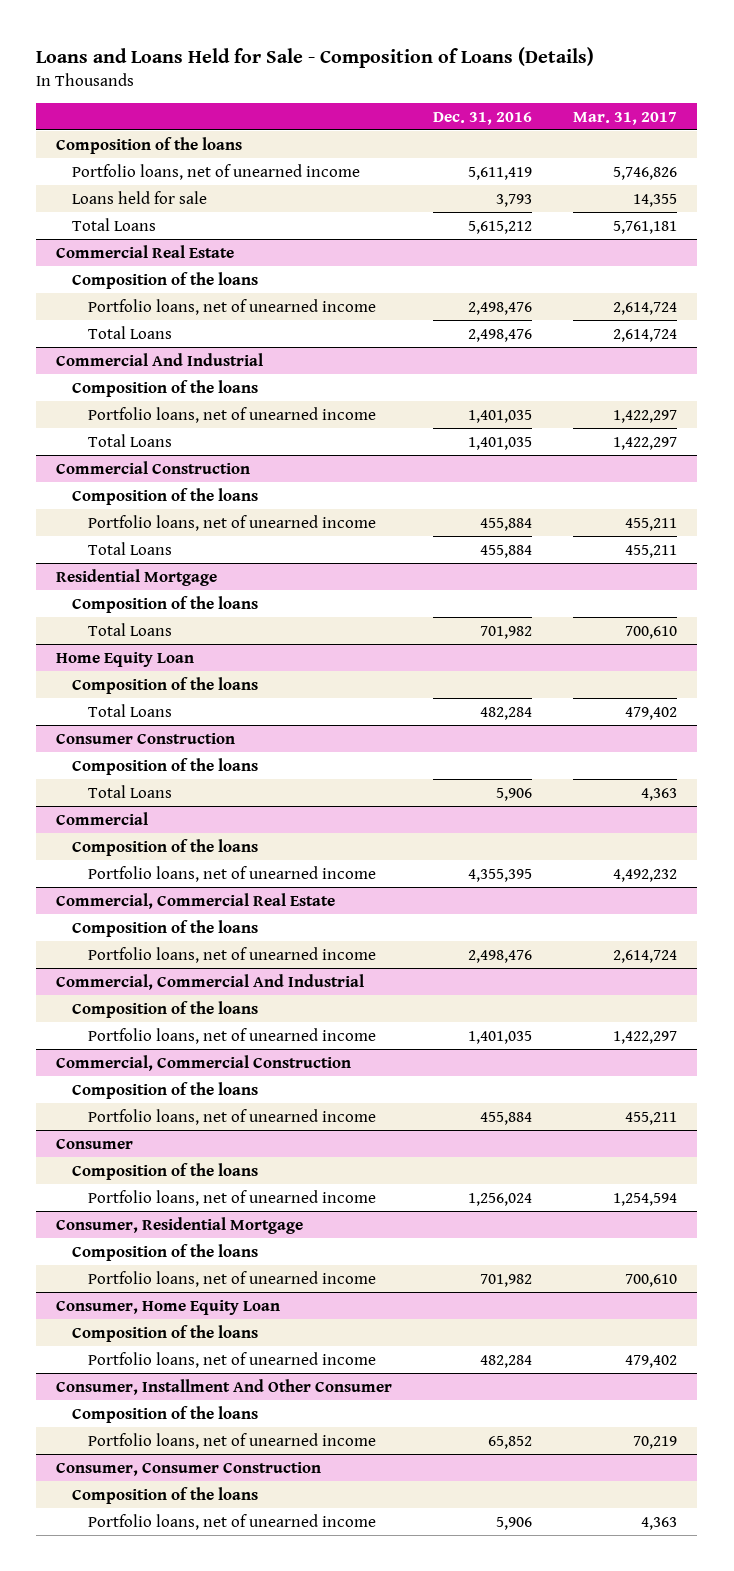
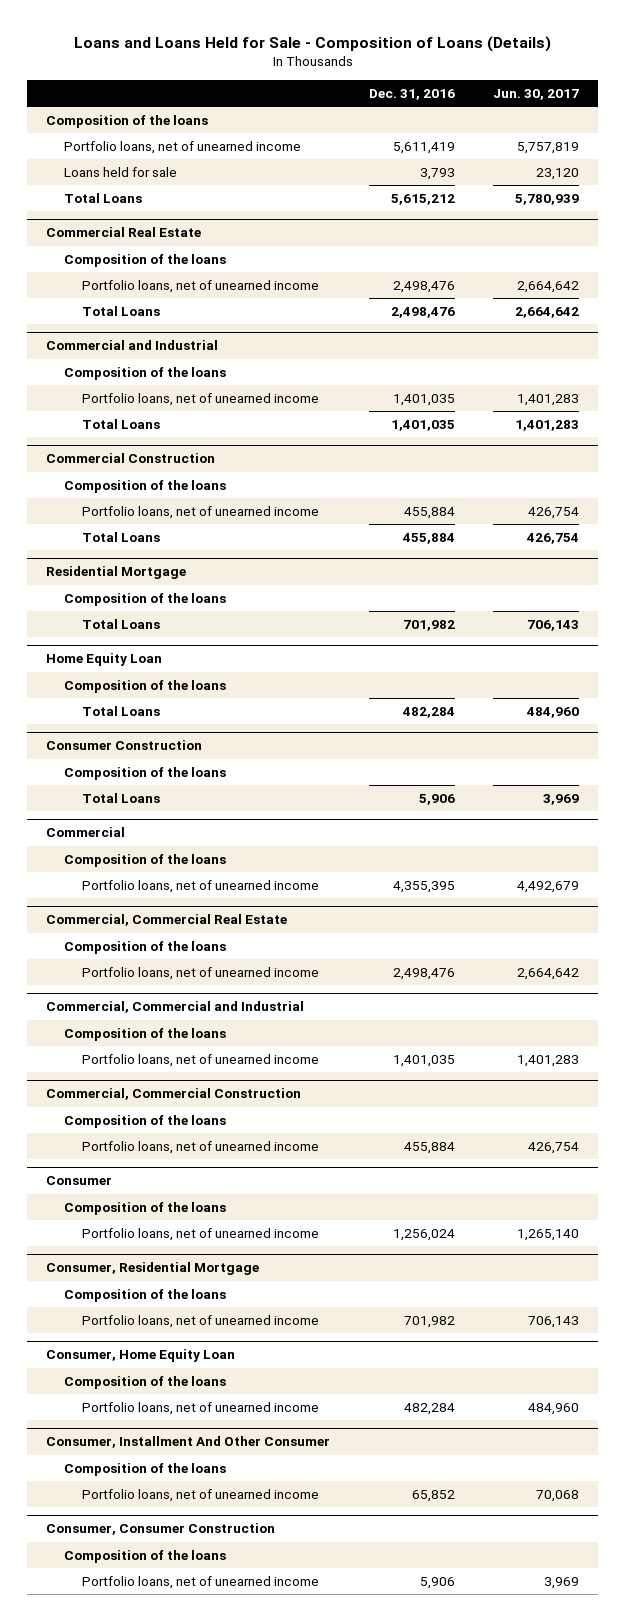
[573,111,678,125] Mar. 31, 2017 -> none
none -> [492,88,579,100] Jun. 30, 2017
[56,352,264,366] Commercial And Industrial -> [46,340,219,351] Commercial and Industrial
[56,973,365,990] Commercial, Commercial And Industrial -> [46,1001,305,1014] Commercial, Commercial and Industrial

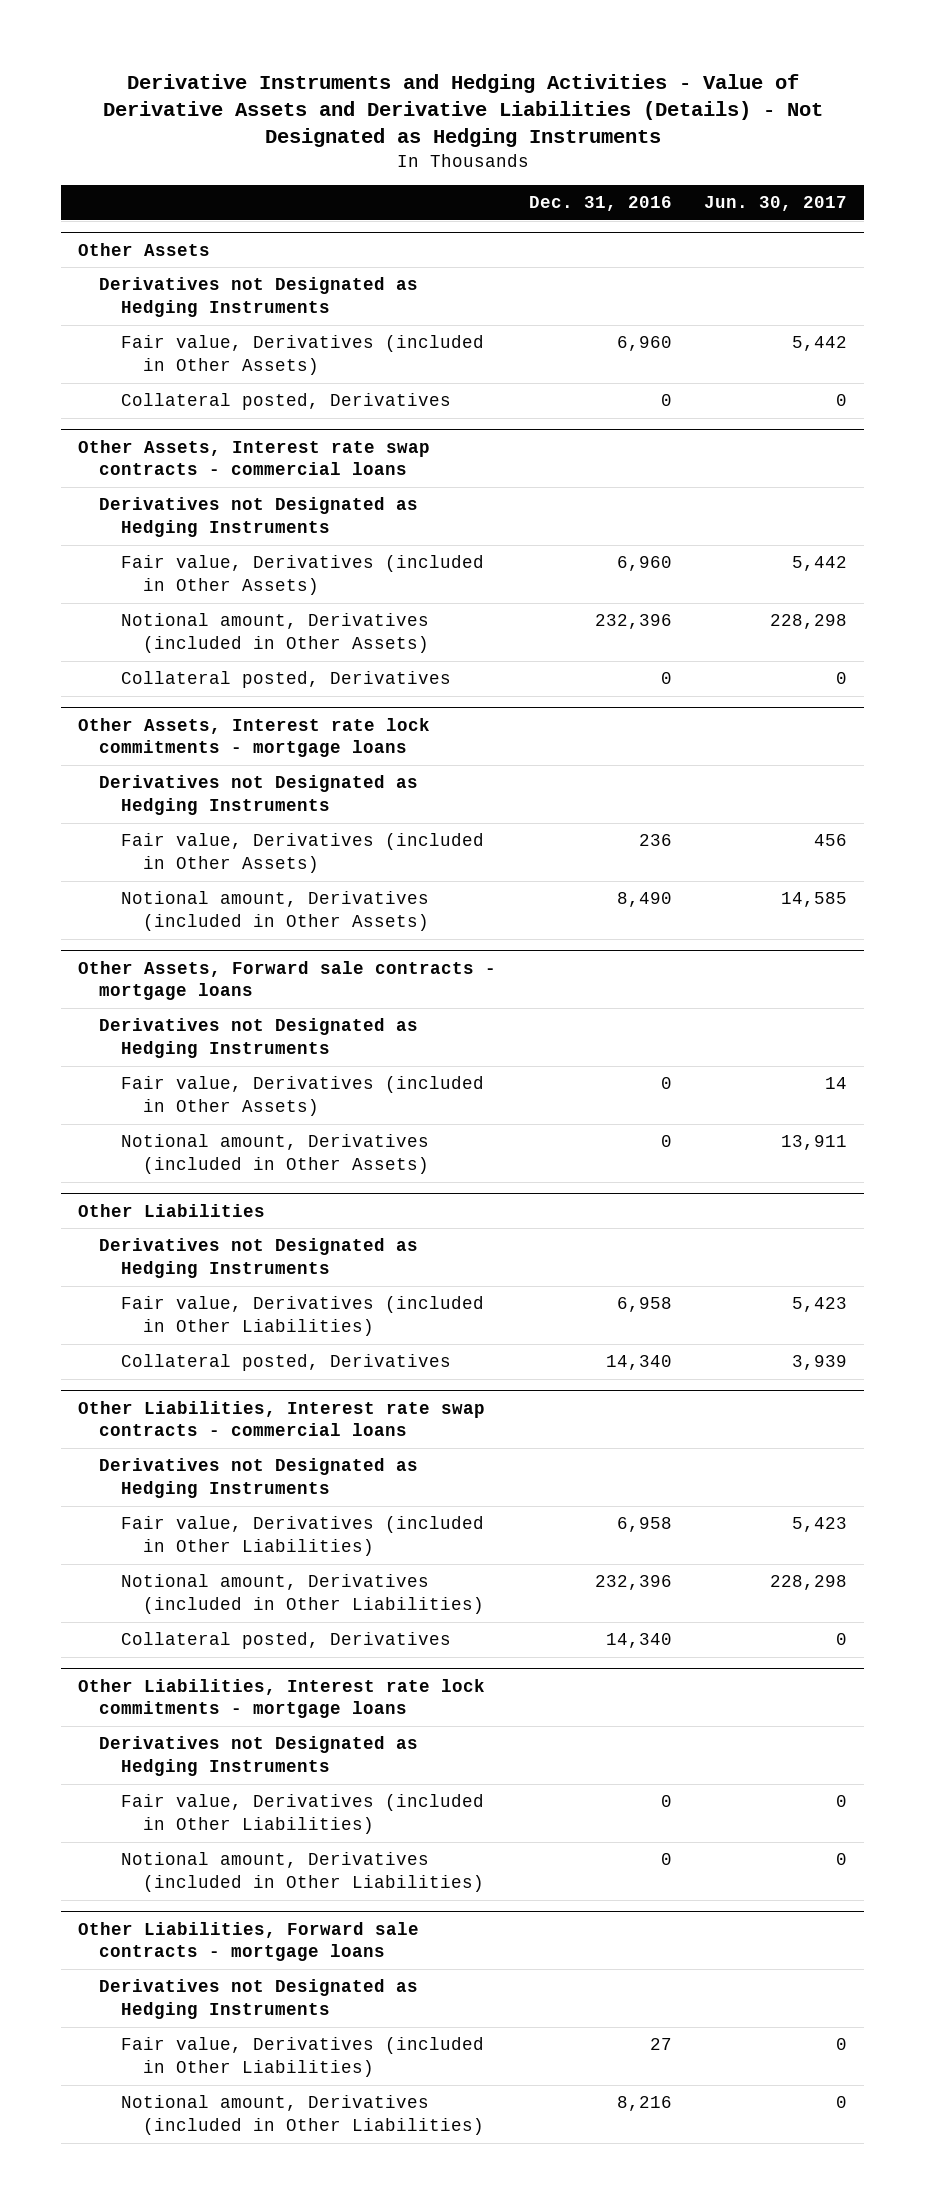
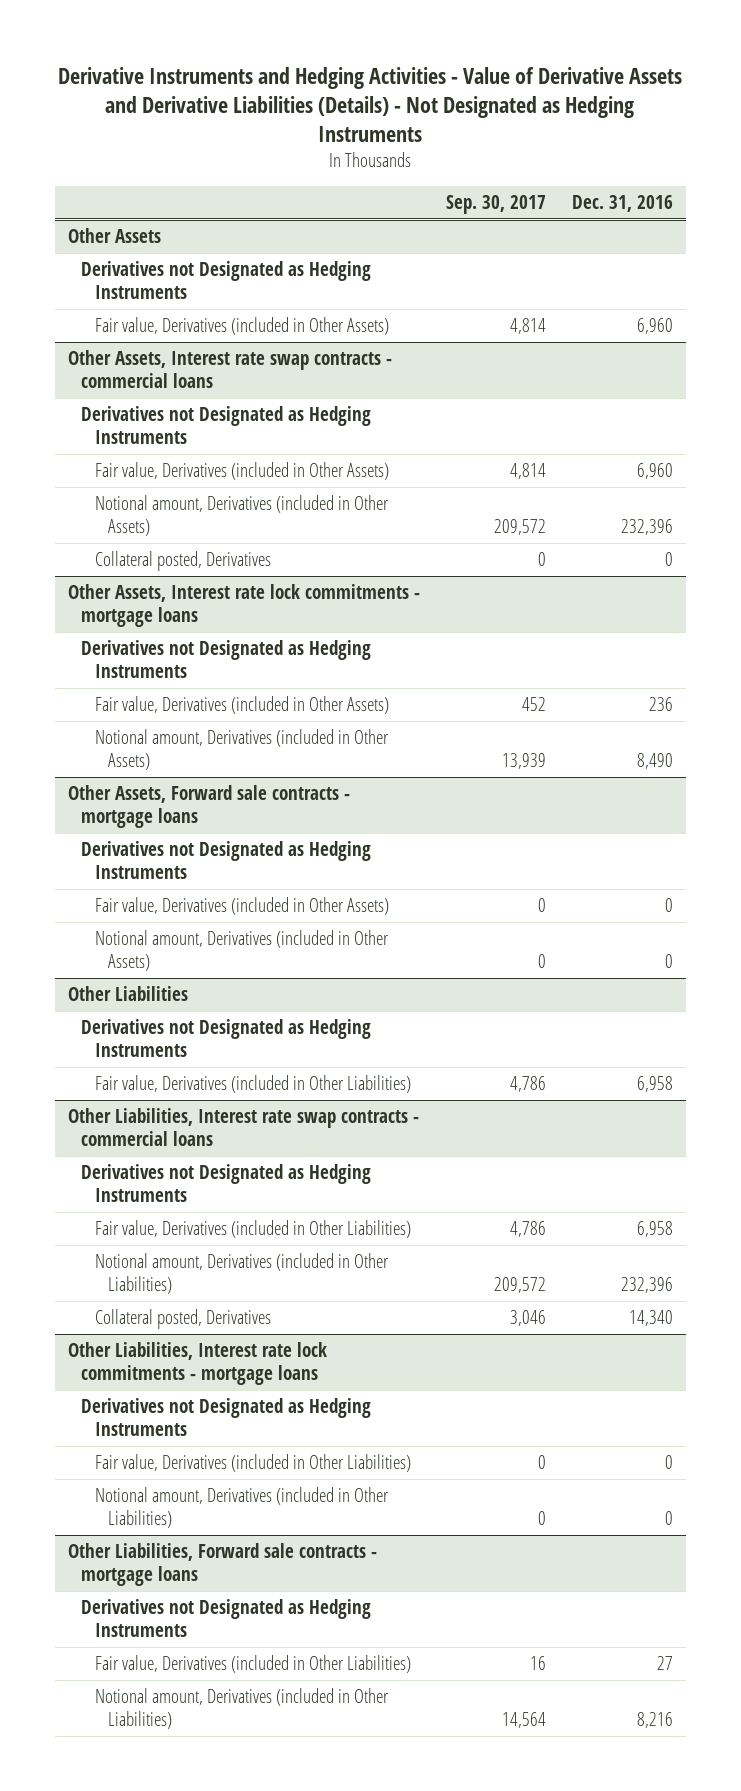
[704,196,848,212] Jun. 30, 2017 -> none
none -> [445,194,546,214] Sep. 30, 2017
[121,393,452,411] Collateral posted, Derivatives -> none
[121,1354,452,1372] Collateral posted, Derivatives -> none

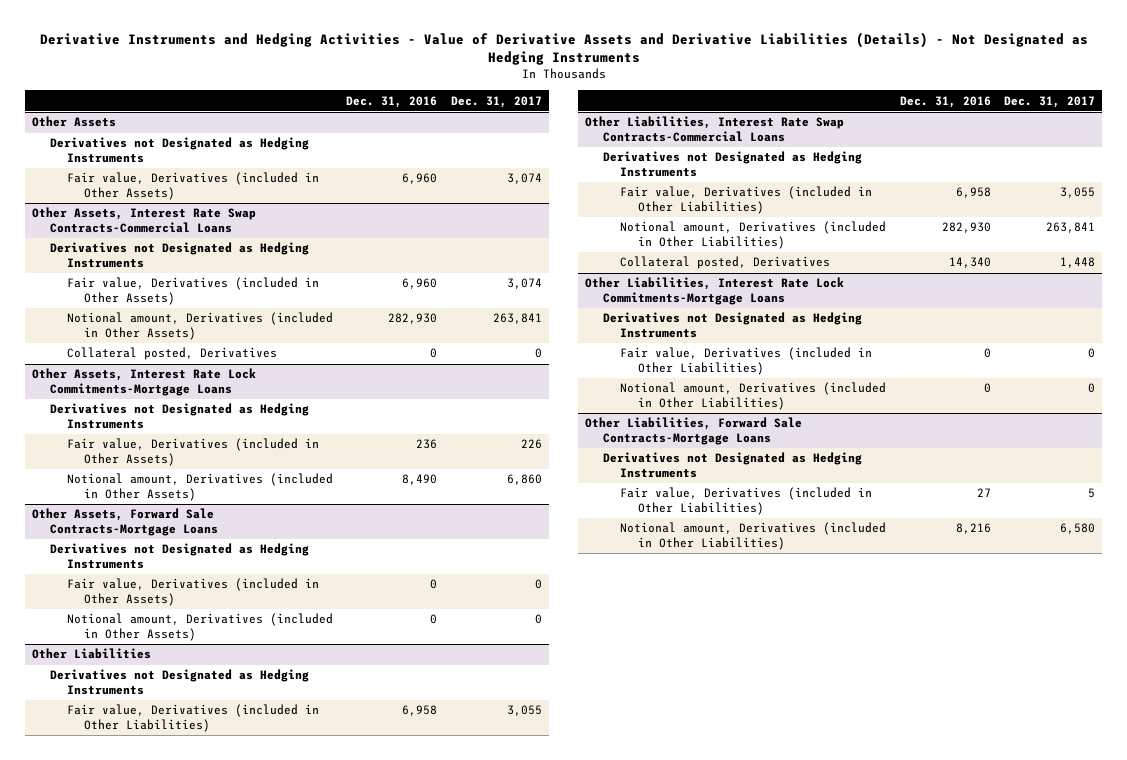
[445,194,546,214] Sep. 30, 2017 -> none
none -> [450,95,542,108] Dec. 31, 2017
[68,350,393,388] Other Assets, Interest rate swap contracts - commercial loans -> [32,207,257,233] Other Assets, Interest Rate Swap Contracts-Commercial Loans
[620,518,673,535] 232,396 -> [388,313,438,325] 282,930
[68,584,421,627] Other Assets, Interest rate lock commitments - mortgage loans -> [32,368,257,396] Other Assets, Interest Rate Lock Commitments-Mortgage Loans
[68,785,351,828] Other Assets, Forward sale contracts - mortgage loans -> [32,508,218,536] Other Assets, Forward Sale Contracts-Mortgage Loans
[68,1108,420,1146] Other Liabilities, Interest rate swap contracts - commercial loans -> [585,116,845,142] Other Liabilities, Interest Rate Swap Contracts-Commercial Loans
[620,1276,673,1293] 232,396 -> [941,222,991,234] 282,930
[68,1342,328,1385] Other Liabilities, Interest rate lock commitments - mortgage loans -> [585,277,845,305] Other Liabilities, Interest Rate Lock Commitments-Mortgage Loans
[68,1543,378,1586] Other Liabilities, Forward sale contracts - mortgage loans -> [585,417,803,445] Other Liabilities, Forward Sale Contracts-Mortgage Loans

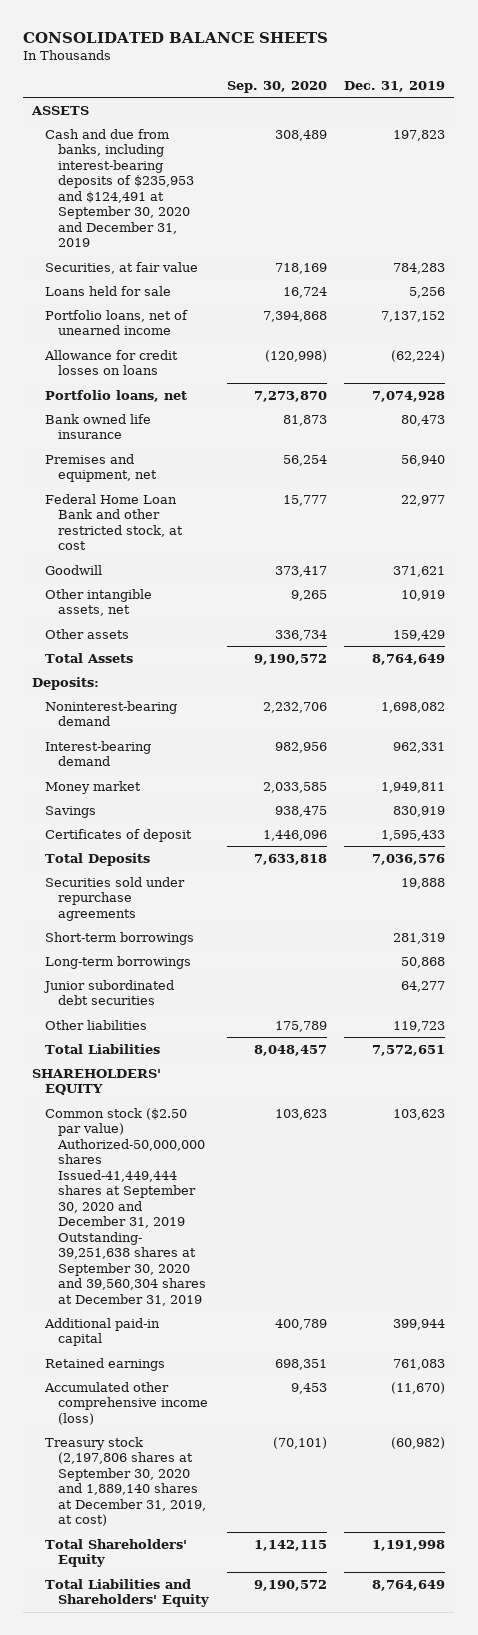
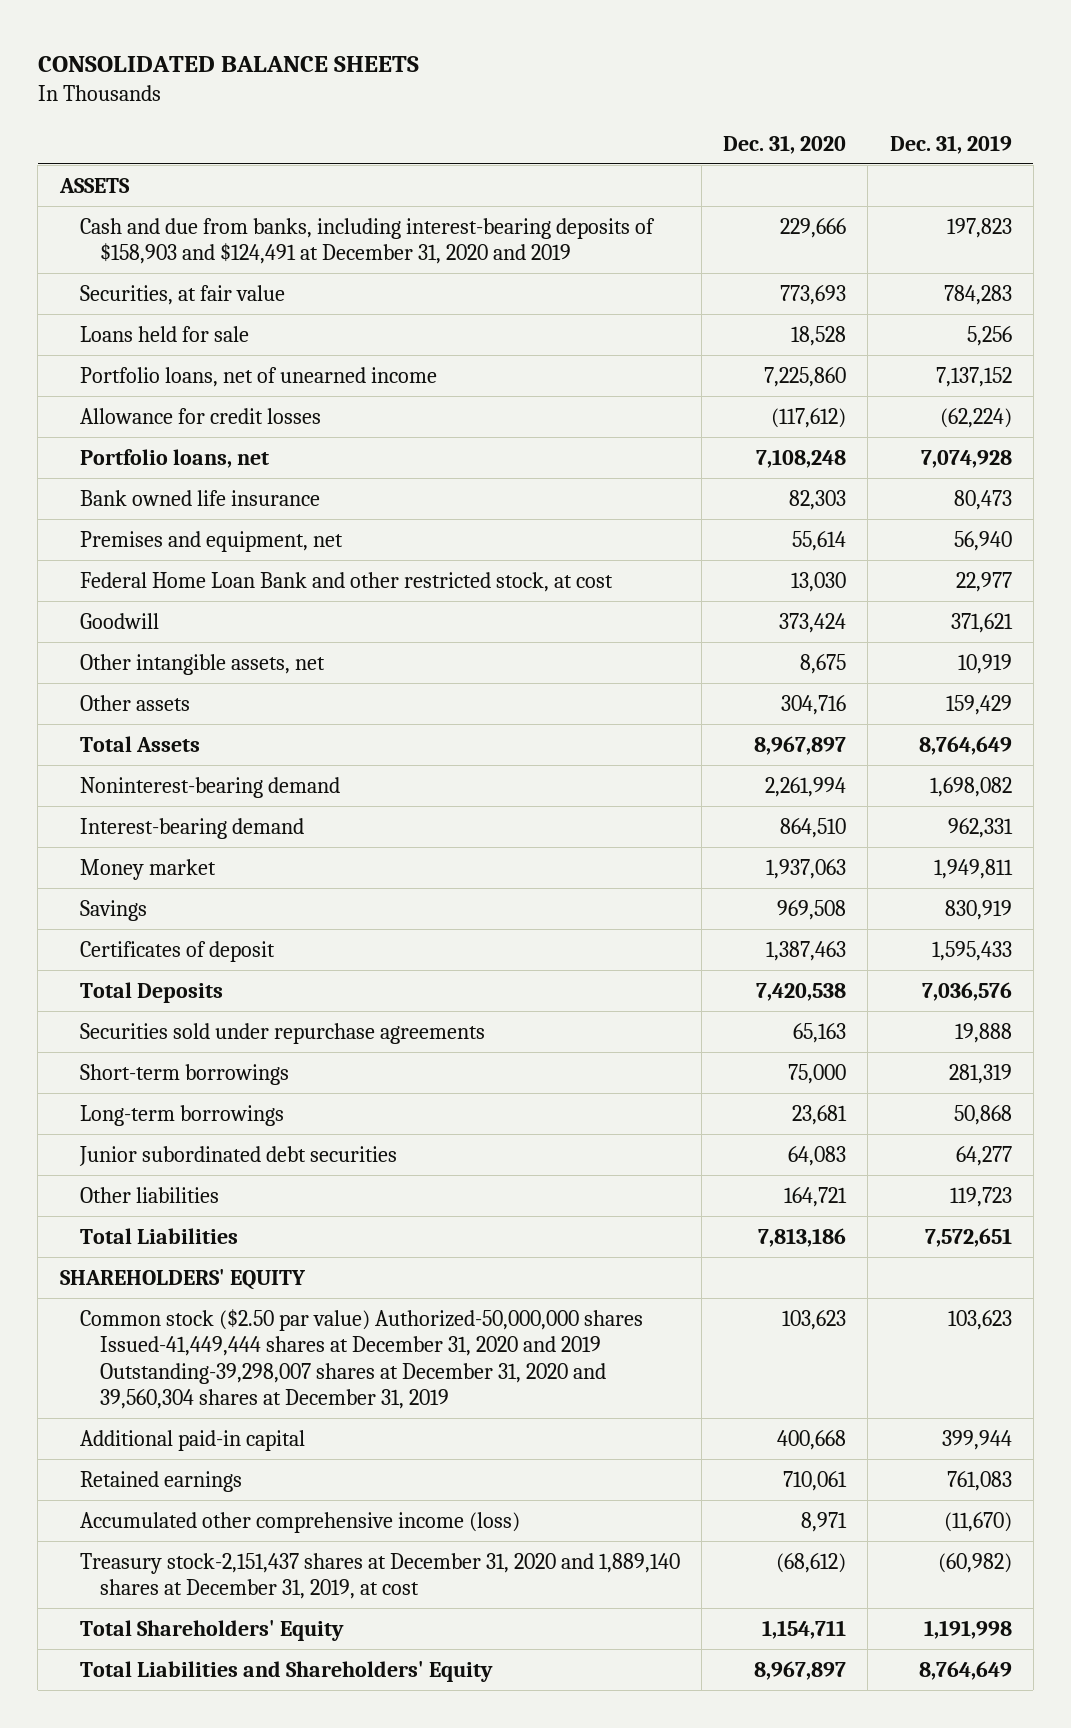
[226,80,327,93] Sep. 30, 2020 -> none
none -> [723,134,847,154] Dec. 31, 2020
[45,128,194,248] Cash and due from banks, including interest-bearing deposits of $235,953 and $124,491 at September 30, 2020 and December 31, 2019 -> [79,217,655,265] Cash and due from banks, including interest-bearing deposits of $158,903 and $124,491 at December 31, 2020 and 2019
[44,349,179,376] Allowance for credit losses on loans -> [79,407,321,424] Allowance for credit losses
[32,676,100,690] Deposits: -> none
[45,1107,206,1306] Common stock ($2.50 par value) Authorized-50,000,000 shares Issued-41,449,444 shares at September 30, 2020 and December 31, 2019 Outstanding- 39,251,638 shares at September 30, 2020 and 39,560,304 shares at December 31, 2019 -> [79,1308,643,1410] Common stock ($2.50 par value) Authorized-50,000,000 shares Issued-41,449,444 shares at December 31, 2020 and 2019 Outstanding-39,298,007 shares at December 31, 2020 and 39,560,304 shares at December 31, 2019
[45,1436,206,1527] Treasury stock (2,197,806 shares at September 30, 2020 and 1,889,140 shares at December 31, 2019, at cost) -> [79,1552,680,1600] Treasury stock-2,151,437 shares at December 31, 2020 and 1,889,140 shares at December 31, 2019, at cost

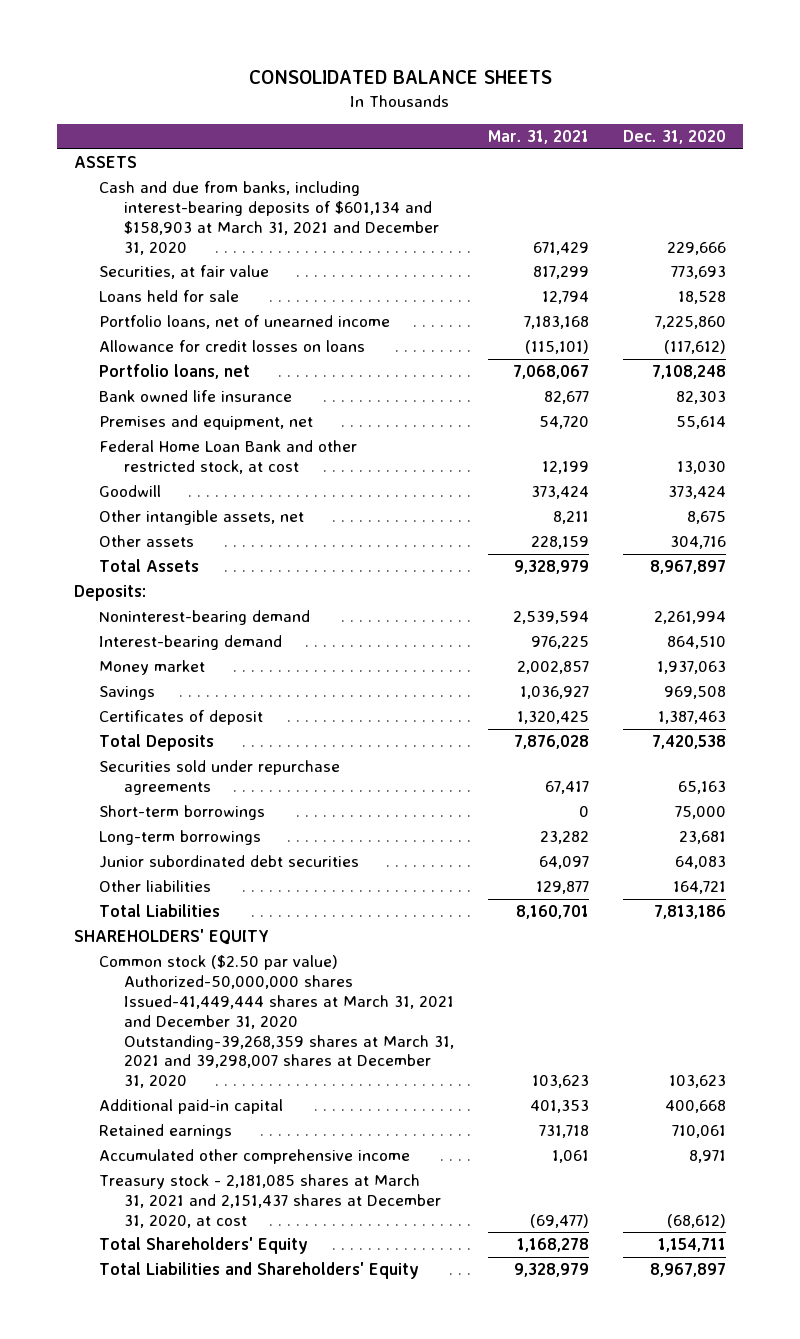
[889,134,1012,154] Dec. 31, 2019 -> none
none -> [487,130,589,145] Mar. 31, 2021
[79,217,655,265] Cash and due from banks, including interest-bearing deposits of $158,903 and $124,491 at December 31, 2020 and 2019 -> [99,181,440,255] Cash and due from banks, including interest-bearing deposits of $601,134 and $158,903 at March 31, 2021 and December 31, 2020
[79,407,321,424] Allowance for credit losses -> [99,340,366,353] Allowance for credit losses on loans
none -> [74,585,147,602] Deposits:
[79,1308,643,1410] Common stock ($2.50 par value) Authorized-50,000,000 shares Issued-41,449,444 shares at December 31, 2020 and 2019 Outstanding-39,298,007 shares at December 31, 2020 and 39,560,304 shares at December 31, 2019 -> [99,955,455,1089] Common stock ($2.50 par value) Authorized-50,000,000 shares Issued-41,449,444 shares at March 31, 2021 and December 31, 2020 Outstanding-39,268,359 shares at March 31, 2021 and 39,298,007 shares at December 31, 2020
[79,1511,520,1533] Accumulated other comprehensive income (loss) -> [99,1149,411,1165] Accumulated other comprehensive income
[79,1552,680,1600] Treasury stock-2,151,437 shares at December 31, 2020 and 1,889,140 shares at December 31, 2019, at cost -> [99,1174,442,1228] Treasury stock - 2,181,085 shares at March 31, 2021 and 2,151,437 shares at December 31, 2020, at cost

